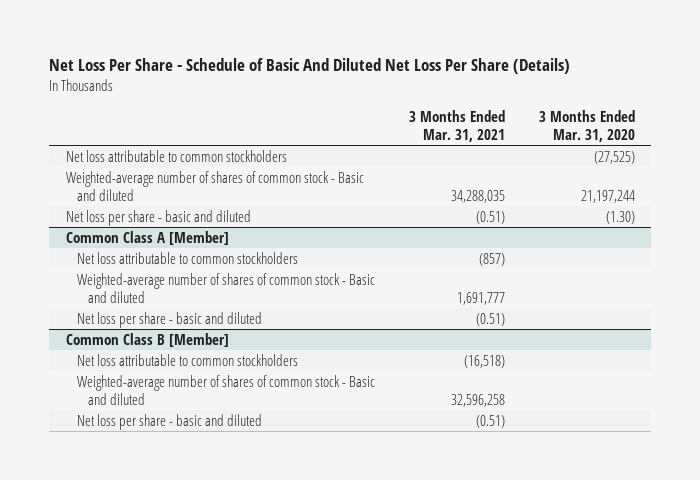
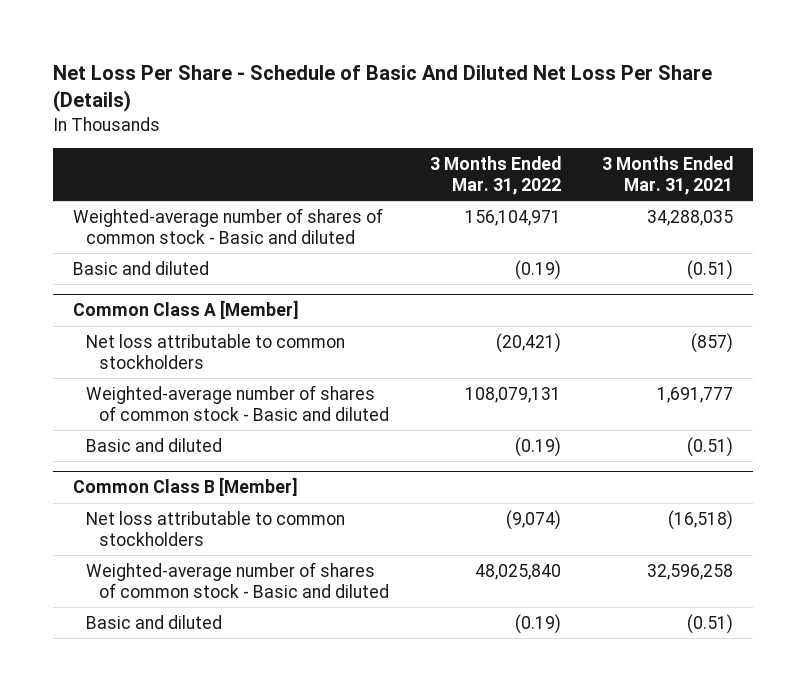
[538,110,635,142] 3 Months Ended Mar. 31, 2020 -> none
none -> [430,155,562,195] 3 Months Ended Mar. 31, 2022
[65,149,287,162] Net loss attributable to common stockholders -> none
[65,209,251,226] Net loss per share - basic and diluted -> [73,260,210,275] Basic and diluted
[76,311,262,328] Net loss per share - basic and diluted -> [86,437,223,452] Basic and diluted
[76,413,262,430] Net loss per share - basic and diluted -> [86,614,223,629] Basic and diluted

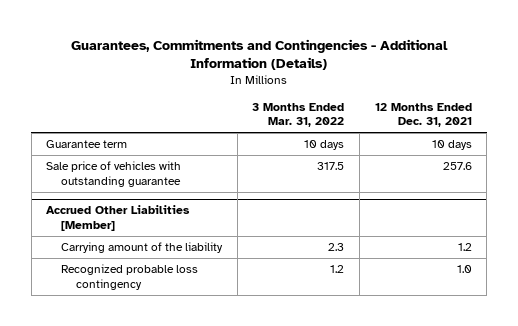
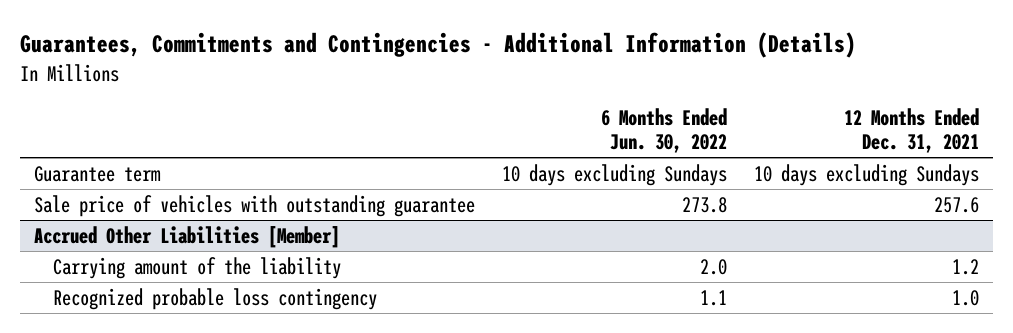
[252,102,345,128] 3 Months Ended Mar. 31, 2022 -> none
none -> [600,107,727,154] 6 Months Ended Jun. 30, 2022
[431,139,472,150] 10 days -> [753,164,979,187] 10 days excluding Sundays

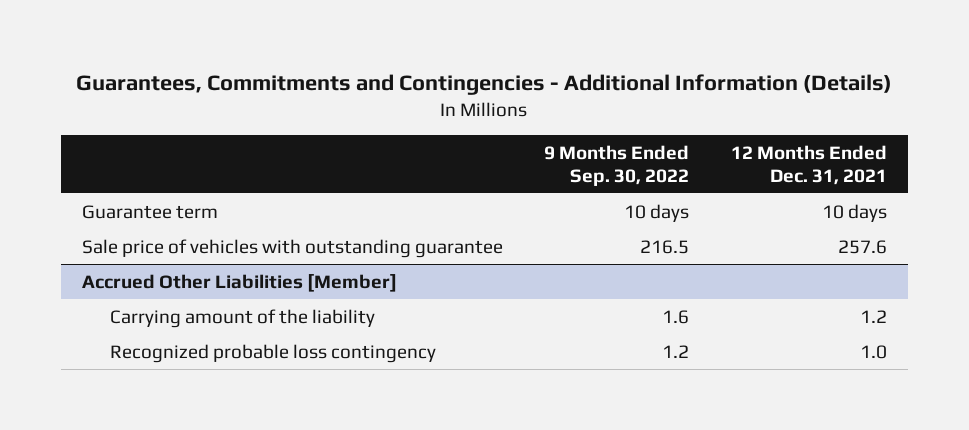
[600,107,727,154] 6 Months Ended Jun. 30, 2022 -> none
none -> [544,144,690,186] 9 Months Ended Sep. 30, 2022
[753,164,979,187] 10 days excluding Sundays -> [822,203,888,222] 10 days

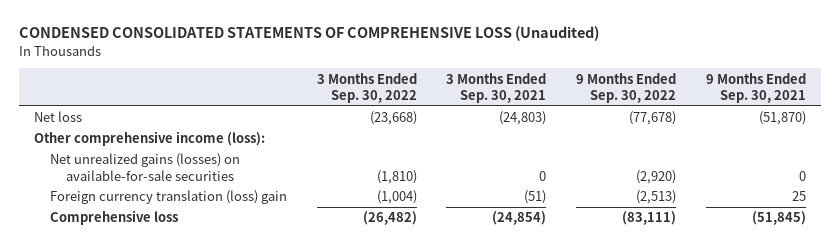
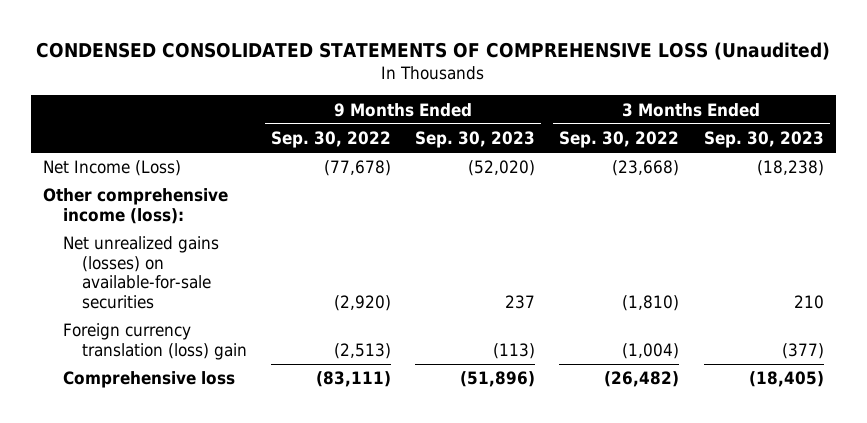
[446,72,547,104] 3 Months Ended Sep. 30, 2021 -> none
[705,72,806,104] 9 Months Ended Sep. 30, 2021 -> none
none -> [415,131,536,149] Sep. 30, 2023
none -> [703,131,824,149] Sep. 30, 2023
[33,111,82,123] Net loss -> [43,160,182,177] Net Income (Loss)

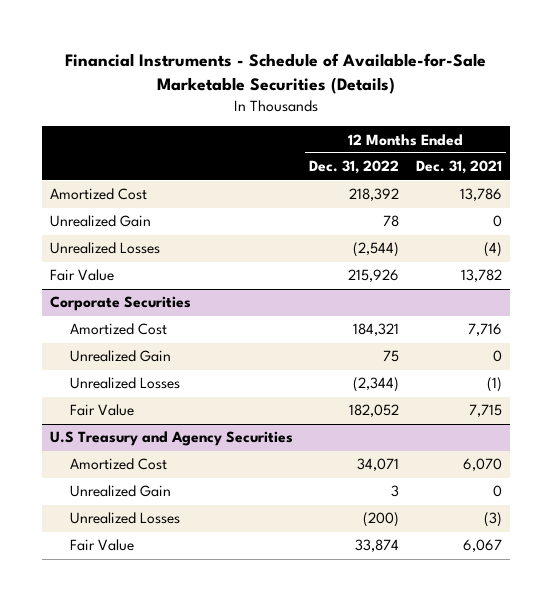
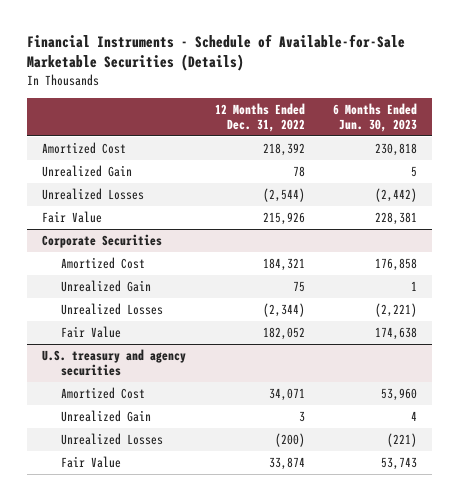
[415,160,502,175] Dec. 31, 2021 -> none
none -> [333,102,418,132] 6 Months Ended Jun. 30, 2023
[50,431,294,447] U.S Treasury and Agency Securities -> [41,348,186,377] U.S. treasury and agency securities

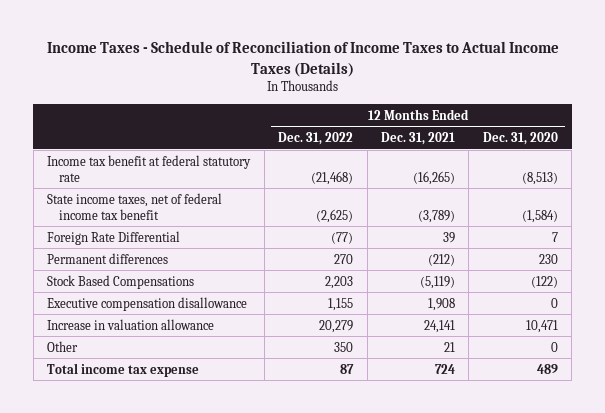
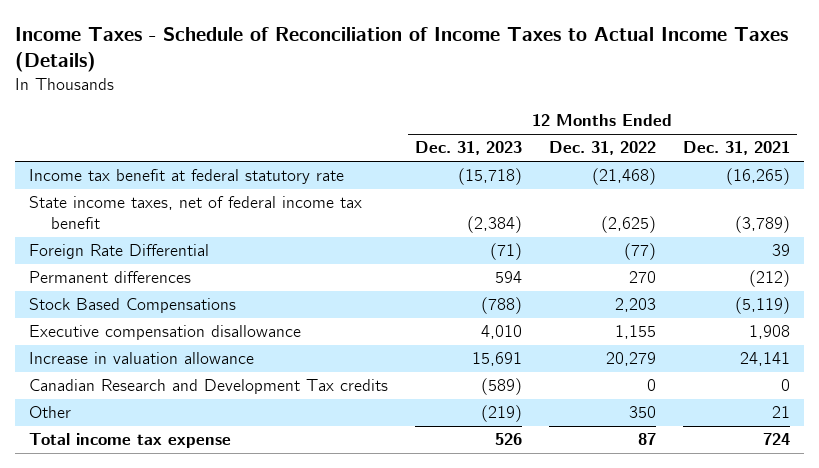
[482,131,558,145] Dec. 31, 2020 -> none
none -> [414,141,522,156] Dec. 31, 2023
none -> [28,379,388,395] Canadian Research and Development Tax credits

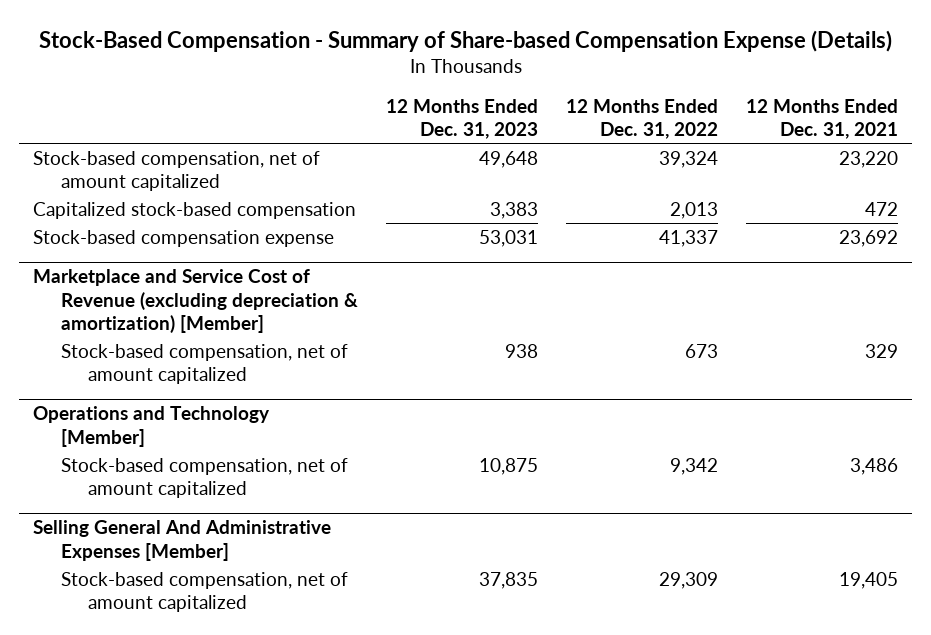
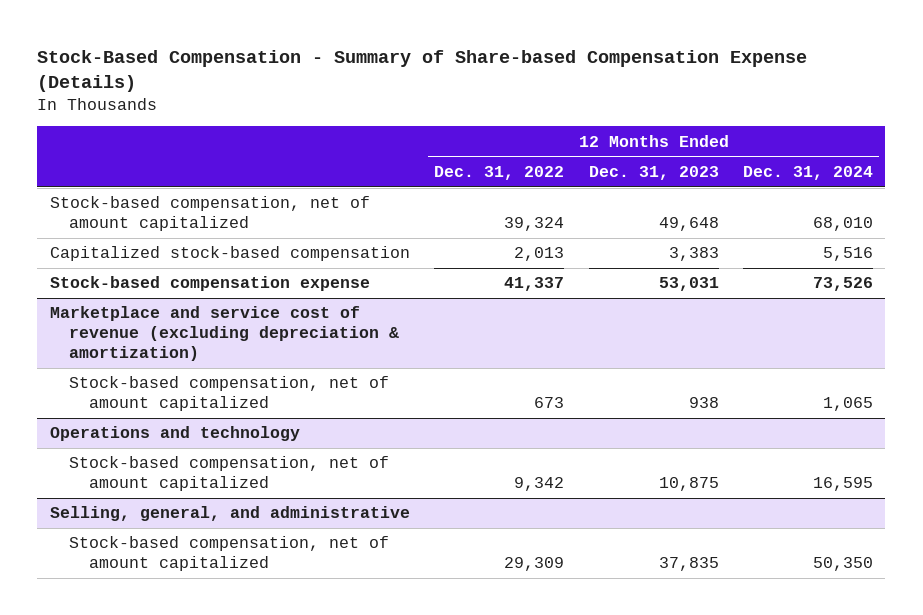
[745,98,898,140] 12 Months Ended Dec. 31, 2021 -> none
none -> [743,165,874,180] Dec. 31, 2024
[33,269,358,334] Marketplace and Service Cost of Revenue (excluding depreciation & amortization) [Member] -> [49,306,400,361] Marketplace and service cost of revenue (excluding depreciation & amortization)
[33,406,271,447] Operations and Technology [Member] -> [49,426,300,442] Operations and technology
[33,520,332,561] Selling General And Administrative Expenses [Member] -> [49,506,410,522] Selling, general, and administrative

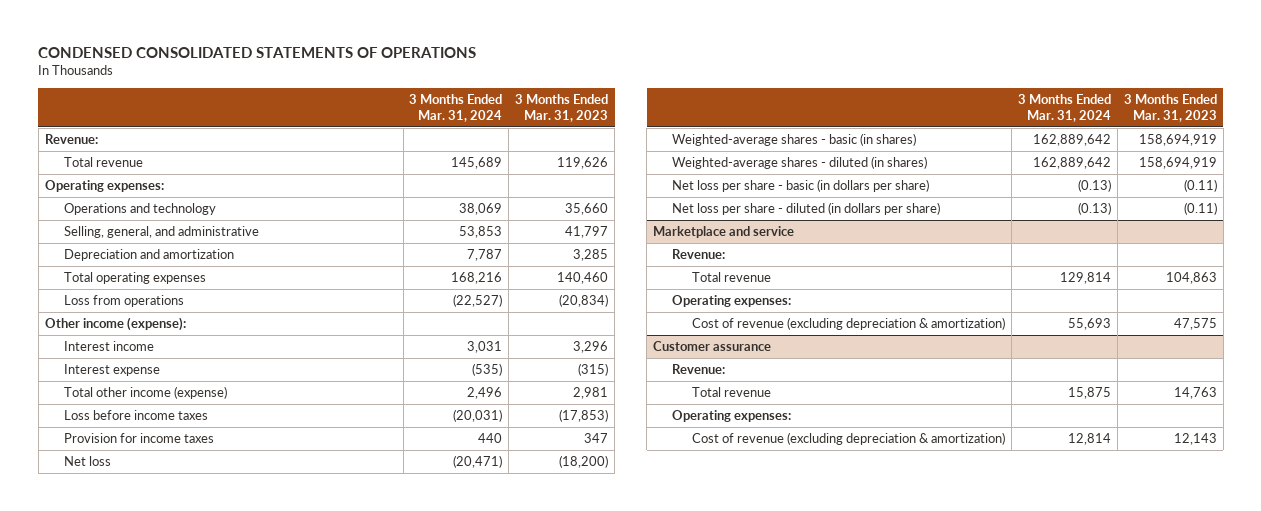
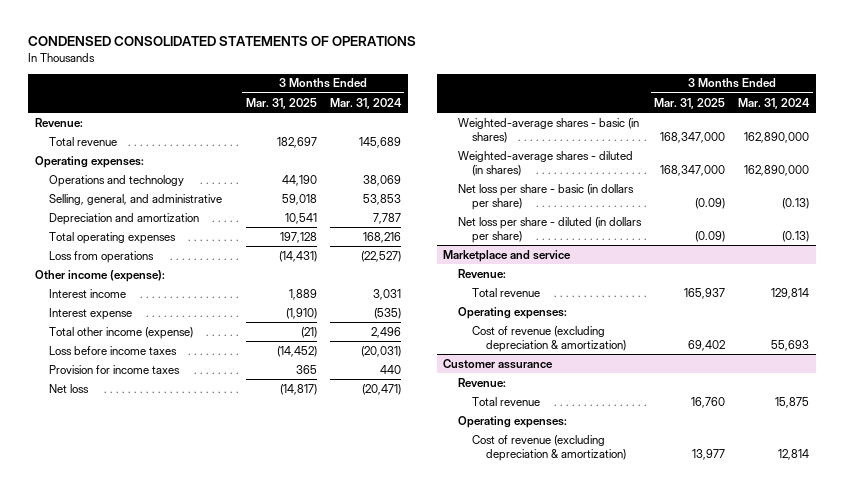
[515,94,609,122] 3 Months Ended Mar. 31, 2023 -> none
none -> [245,97,317,109] Mar. 31, 2025
[1032,134,1111,147] 162,889,642 -> [744,132,810,144] 162,890,000
[1032,157,1111,170] 162,889,642 -> [744,165,810,177] 162,890,000

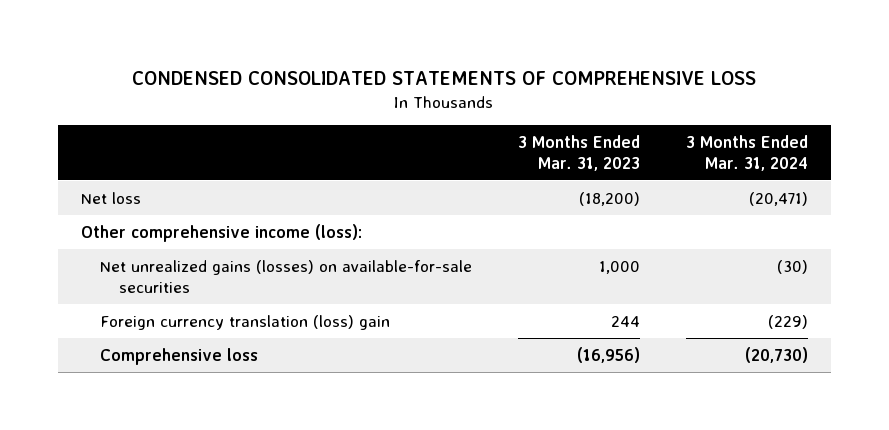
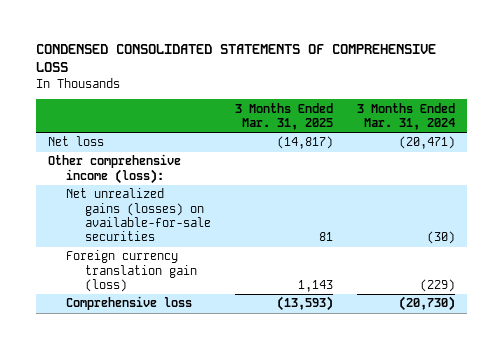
[517,134,640,171] 3 Months Ended Mar. 31, 2023 -> none
none -> [235,102,334,130] 3 Months Ended Mar. 31, 2025
[100,314,391,330] Foreign currency translation (loss) gain -> [66,250,197,293] Foreign currency translation gain (loss)

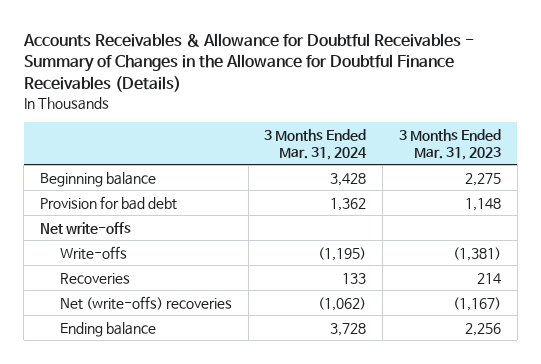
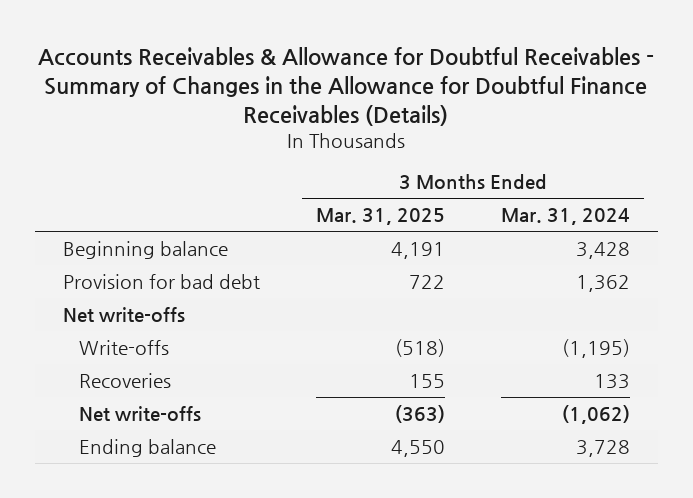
[398,128,501,160] 3 Months Ended Mar. 31, 2023 -> none
none -> [315,208,445,226] Mar. 31, 2025
[60,295,233,310] Net (write-offs) recoveries -> [78,405,201,421] Net write-offs

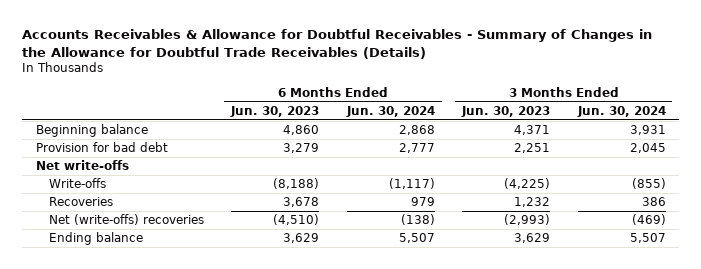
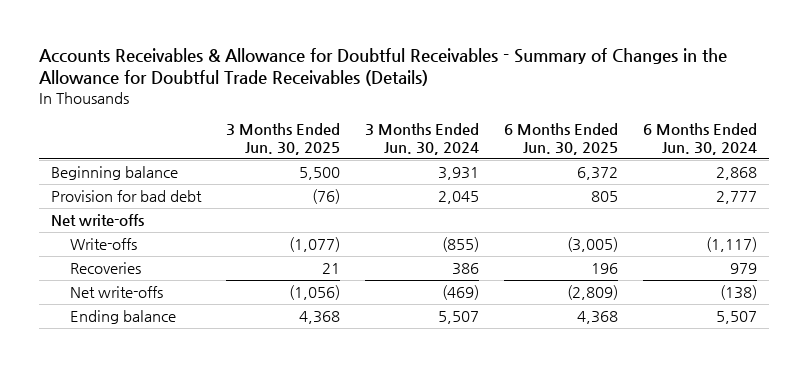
[230,105,320,117] Jun. 30, 2023 -> none
[461,105,551,117] Jun. 30, 2023 -> none
none -> [226,123,341,155] 3 Months Ended Jun. 30, 2025
none -> [503,123,618,155] 6 Months Ended Jun. 30, 2025
[48,214,204,226] Net (write-offs) recoveries -> [70,286,164,299] Net write-offs

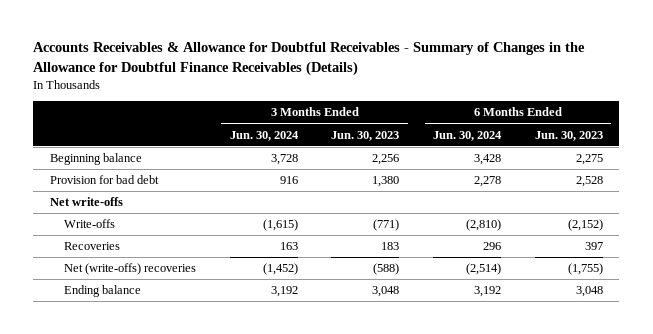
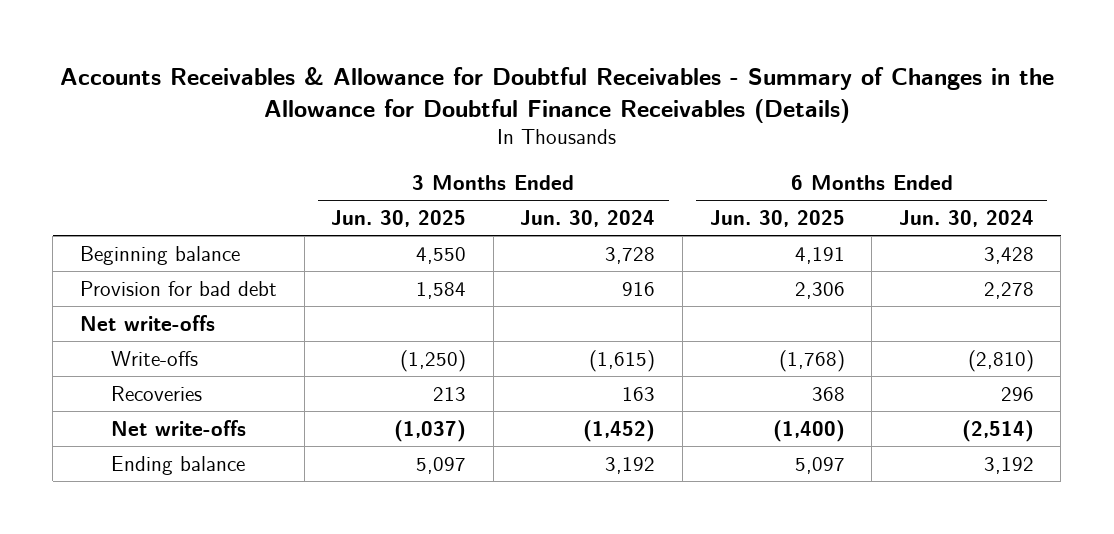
[331,130,400,141] Jun. 30, 2023 -> none
[534,130,603,141] Jun. 30, 2023 -> none
none -> [331,209,467,227] Jun. 30, 2025
none -> [709,209,845,227] Jun. 30, 2025
[64,263,197,276] Net (write-offs) recoveries -> [111,419,247,436] Net write-offs

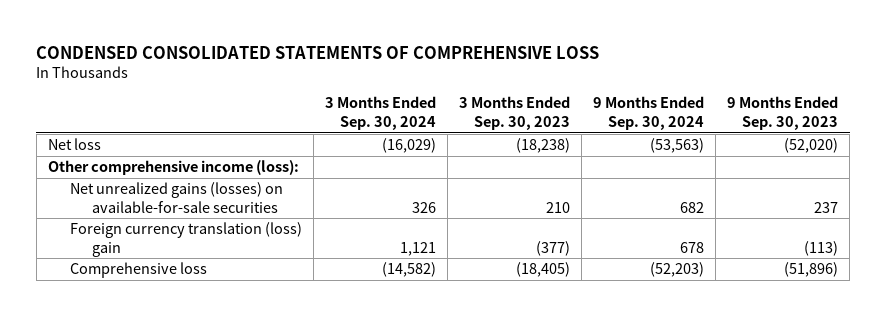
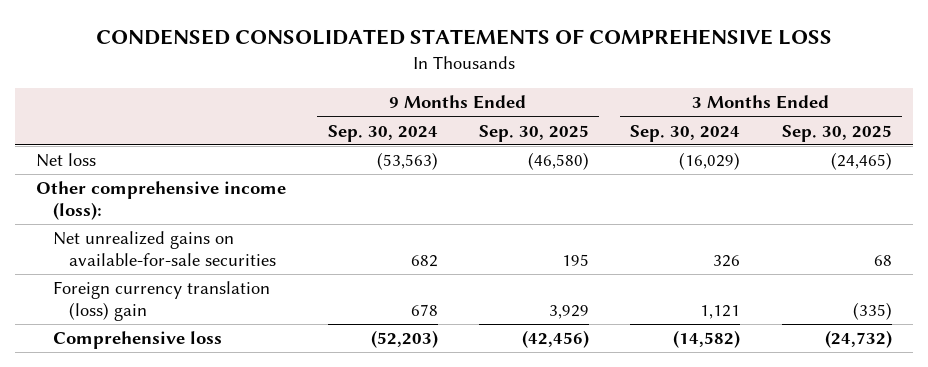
[459,96,571,130] 3 Months Ended Sep. 30, 2023 -> none
[727,96,839,130] 9 Months Ended Sep. 30, 2023 -> none
none -> [478,124,589,142] Sep. 30, 2025
none -> [781,124,892,142] Sep. 30, 2025
[70,182,284,213] Net unrealized gains (losses) on available-for-sale securities -> [52,231,276,267] Net unrealized gains on available-for-sale securities

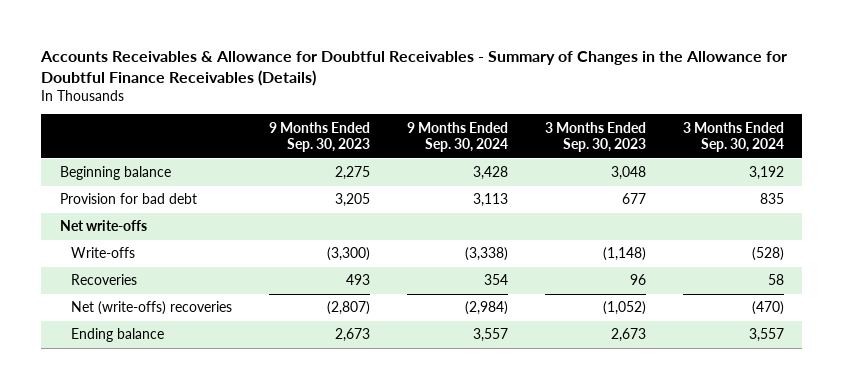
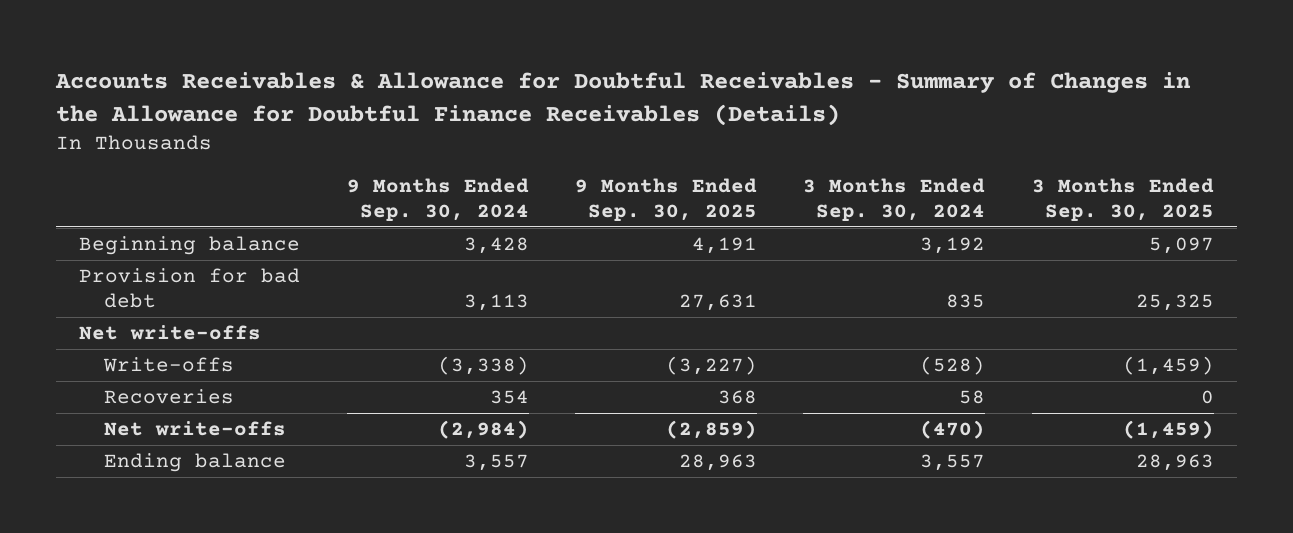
[269,121,371,152] 9 Months Ended Sep. 30, 2023 -> none
[544,121,646,152] 3 Months Ended Sep. 30, 2023 -> none
none -> [575,177,758,221] 9 Months Ended Sep. 30, 2025
none -> [1031,177,1214,221] 3 Months Ended Sep. 30, 2025
[71,301,233,316] Net (write-offs) recoveries -> [103,421,286,437] Net write-offs

